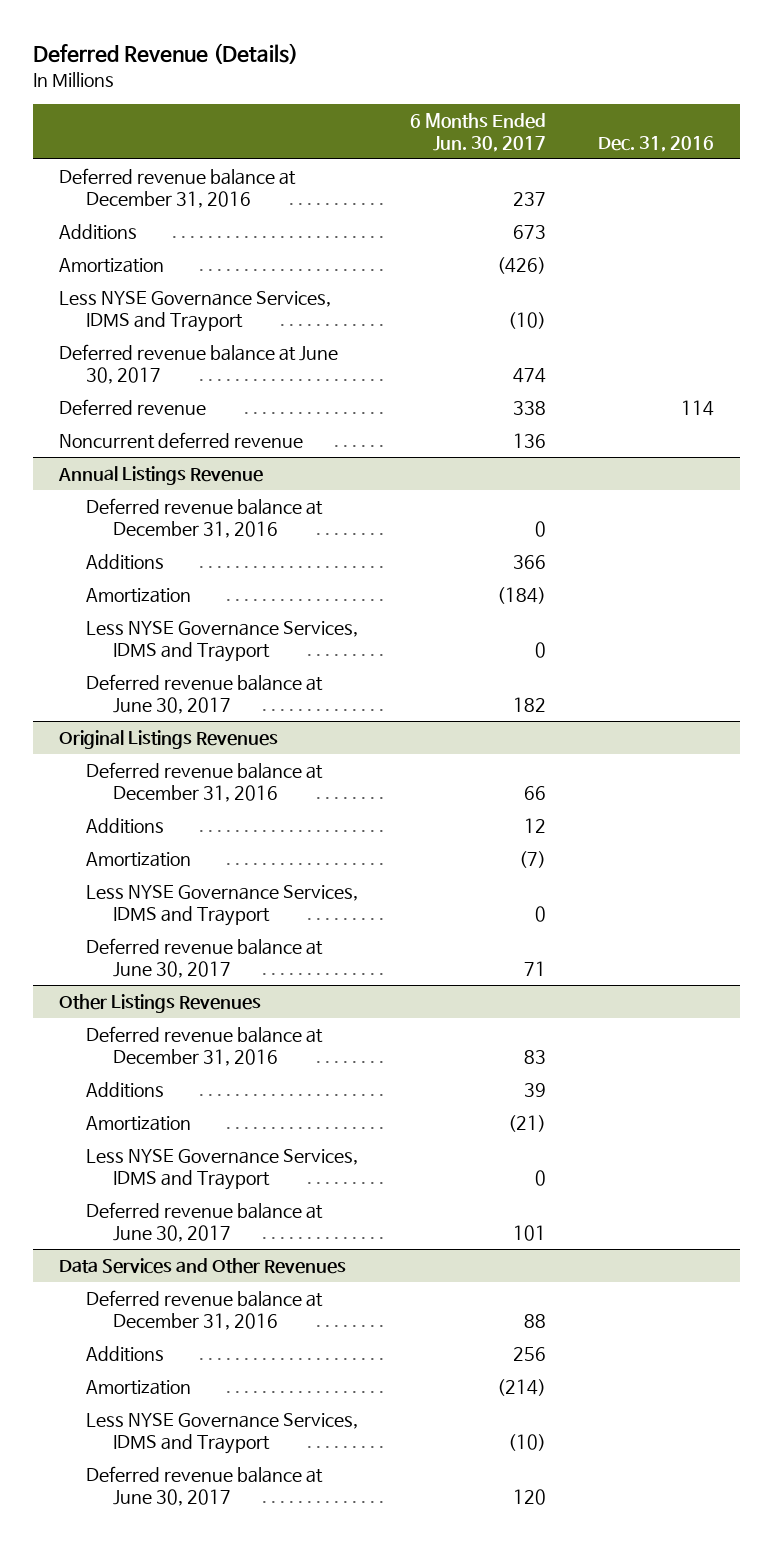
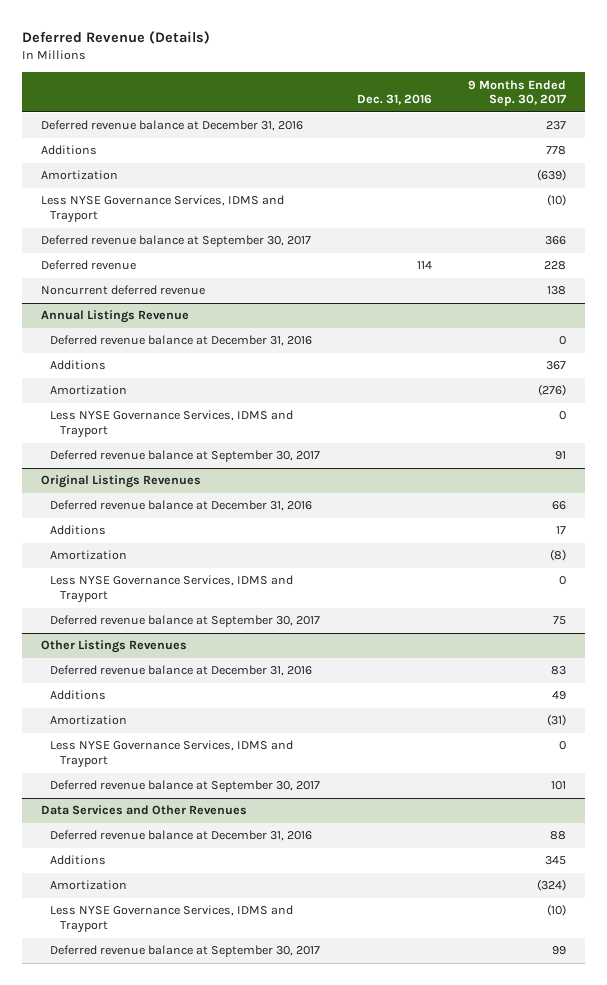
[410,112,547,152] 6 Months Ended Jun. 30, 2017 -> none
none -> [468,79,567,107] 9 Months Ended Sep. 30, 2017
[59,343,339,385] Deferred revenue balance at June 30, 2017 -> [40,235,311,248] Deferred revenue balance at September 30, 2017
[86,673,324,715] Deferred revenue balance at June 30, 2017 -> [50,450,321,463] Deferred revenue balance at September 30, 2017
[86,937,324,979] Deferred revenue balance at June 30, 2017 -> [50,615,321,628] Deferred revenue balance at September 30, 2017
[86,1201,324,1243] Deferred revenue balance at June 30, 2017 -> [50,780,321,793] Deferred revenue balance at September 30, 2017
[86,1465,324,1507] Deferred revenue balance at June 30, 2017 -> [50,945,321,958] Deferred revenue balance at September 30, 2017

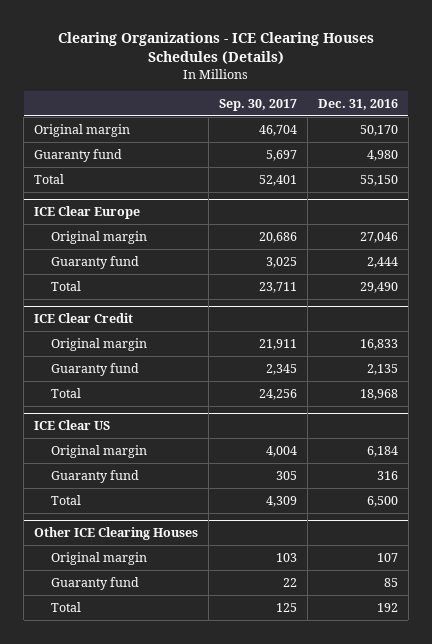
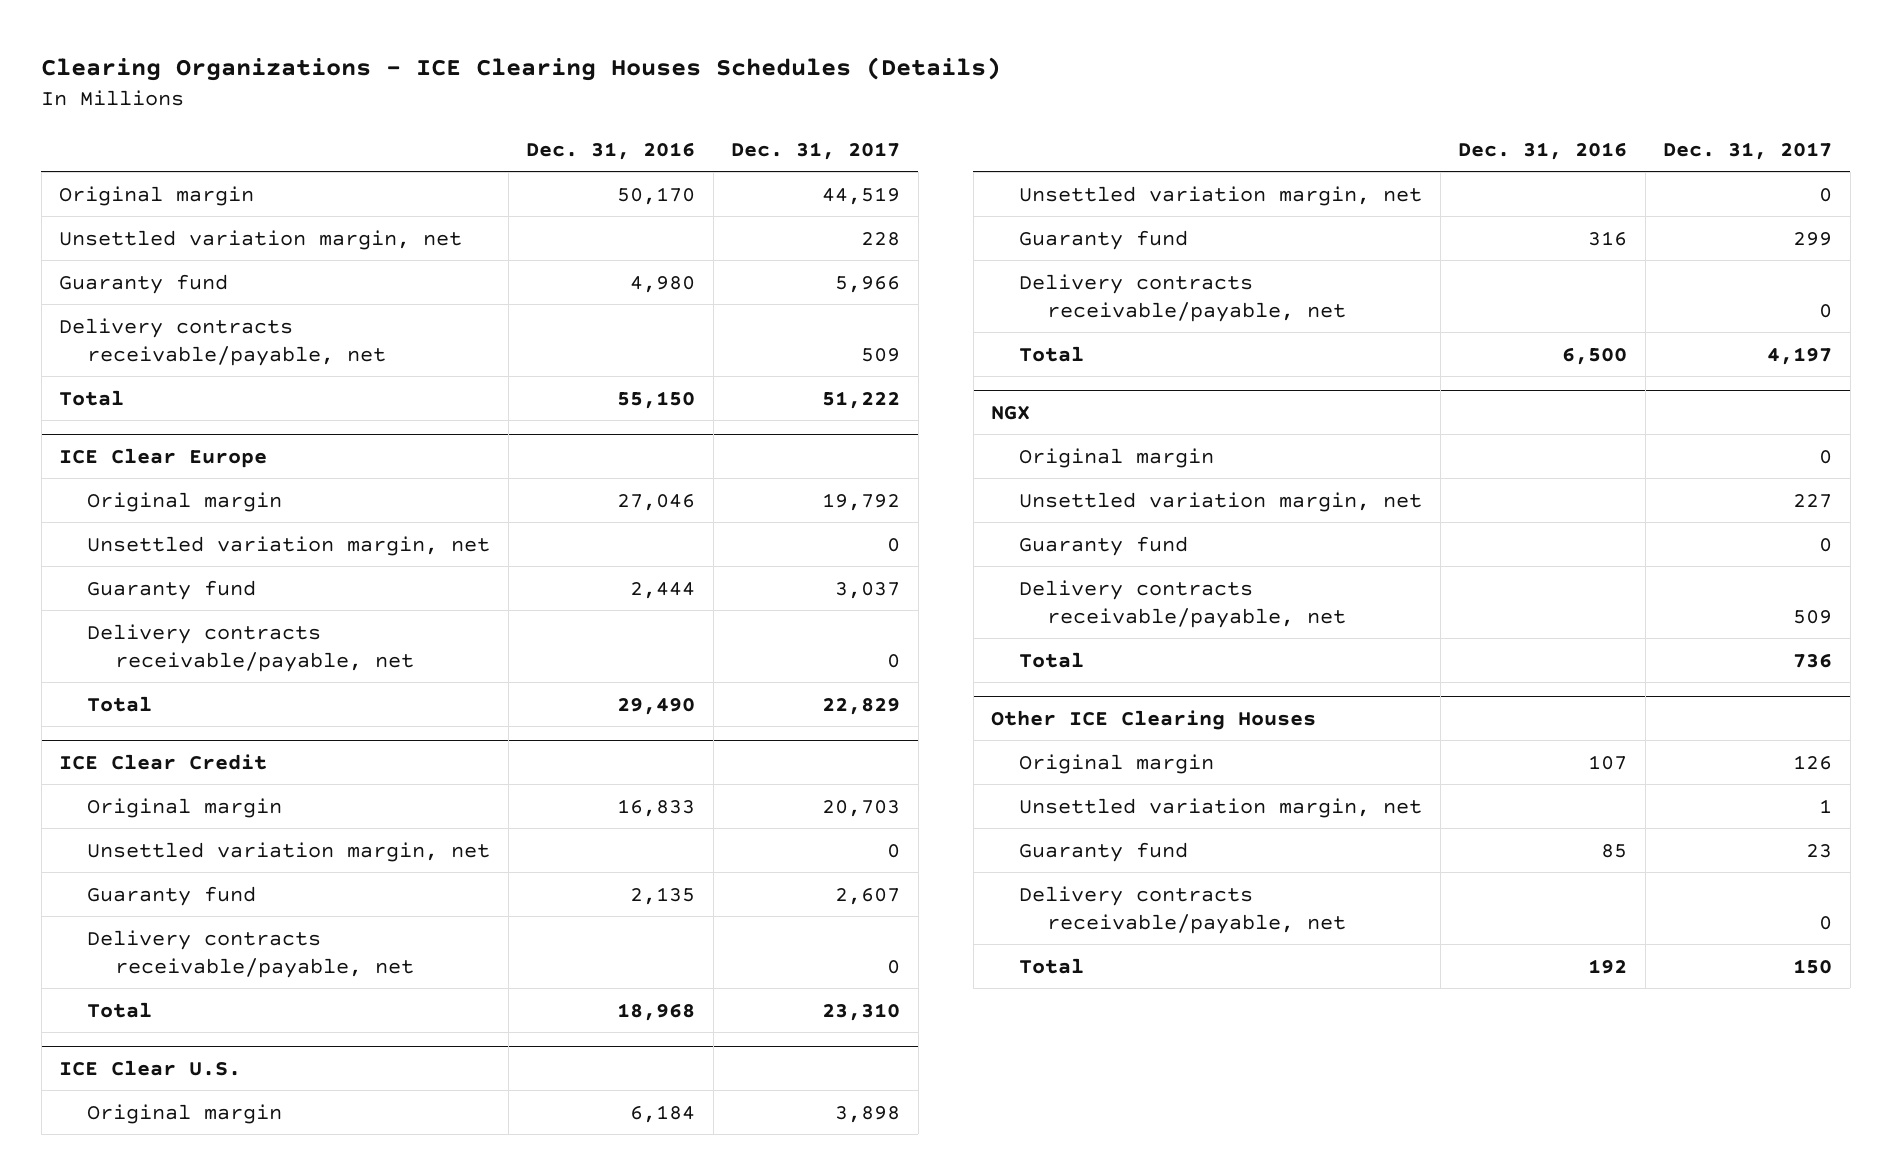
[219,98,298,111] Sep. 30, 2017 -> none
none -> [731,141,901,160] Dec. 31, 2017
none -> [59,229,463,250] Unsettled variation margin, net
none -> [59,317,387,366] Delivery contracts receivable/payable, net
none -> [87,535,491,556] Unsettled variation margin, net
none -> [87,623,414,672] Delivery contracts receivable/payable, net
none -> [87,841,491,862] Unsettled variation margin, net
none -> [87,929,414,978] Delivery contracts receivable/payable, net
[34,420,111,431] ICE Clear US -> [59,1059,242,1076] ICE Clear U.S.
none -> [1019,185,1423,206] Unsettled variation margin, net
none -> [1019,273,1346,322] Delivery contracts receivable/payable, net
none -> [991,405,1031,420] NGX
none -> [1019,447,1215,468] Original margin
none -> [1019,491,1423,512] Unsettled variation margin, net
none -> [1019,535,1189,556] Guaranty fund
none -> [1019,579,1346,628] Delivery contracts receivable/payable, net
none -> [1019,651,1085,668] Total
none -> [1019,797,1423,818] Unsettled variation margin, net
none -> [1019,885,1346,934] Delivery contracts receivable/payable, net

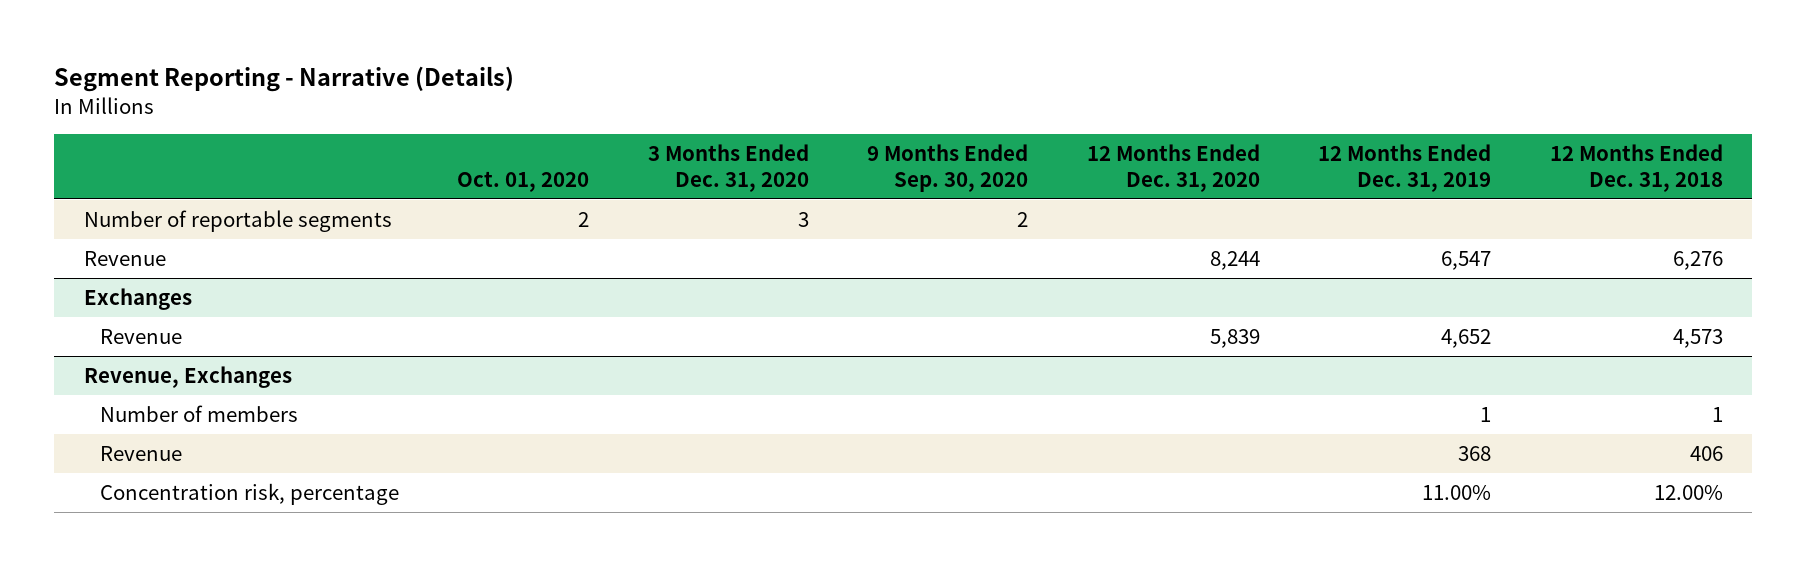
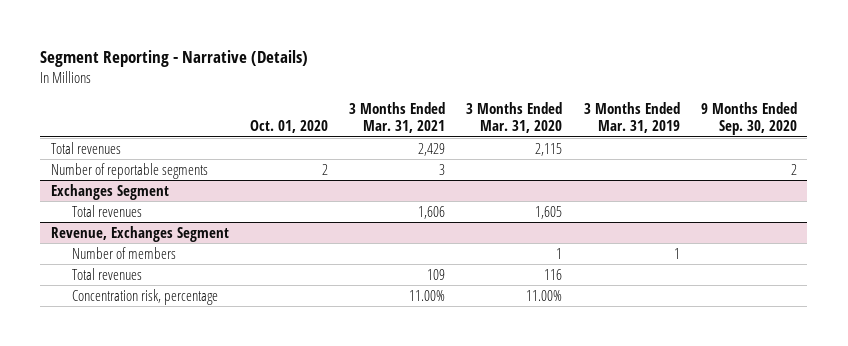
[647,144,809,192] 3 Months Ended Dec. 31, 2020 -> none
[1086,144,1260,192] 12 Months Ended Dec. 31, 2020 -> none
[1318,144,1492,192] 12 Months Ended Dec. 31, 2019 -> none
[1549,144,1723,192] 12 Months Ended Dec. 31, 2018 -> none
none -> [349,101,446,134] 3 Months Ended Mar. 31, 2021
none -> [466,101,563,134] 3 Months Ended Mar. 31, 2020
none -> [583,101,680,134] 3 Months Ended Mar. 31, 2019
none -> [51,141,122,154] Total revenues
[83,251,166,267] Revenue -> none
[83,288,192,311] Exchanges -> [51,183,170,200] Exchanges Segment
[100,329,183,345] Revenue -> [72,204,143,217] Total revenues
[83,366,292,389] Revenue, Exchanges -> [51,225,230,242] Revenue, Exchanges Segment
[100,446,183,462] Revenue -> [72,267,143,280] Total revenues

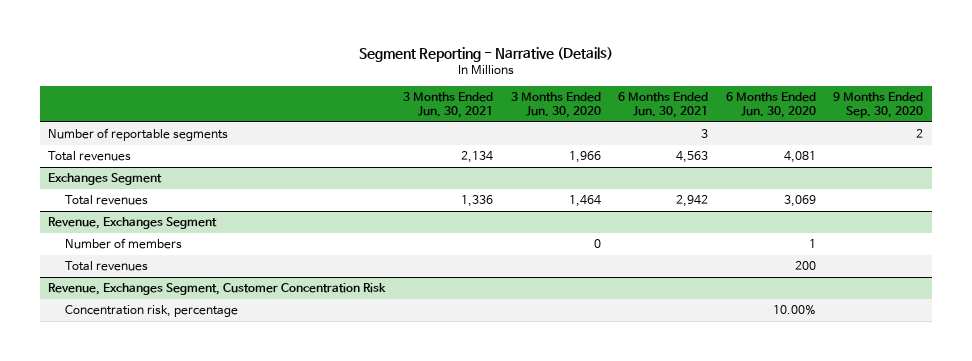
[250,120,329,134] Oct. 01, 2020 -> none
[349,101,446,134] 3 Months Ended Mar. 31, 2021 -> none
[466,101,563,134] 3 Months Ended Mar. 31, 2020 -> none
[583,101,680,134] 3 Months Ended Mar. 31, 2019 -> none
none -> [403,92,494,118] 3 Months Ended Jun. 30, 2021
none -> [510,92,601,118] 3 Months Ended Jun. 30, 2020
none -> [618,92,709,118] 6 Months Ended Jun. 30, 2021
none -> [725,92,816,118] 6 Months Ended Jun. 30, 2020
[51,141,122,154] Total revenues -> [48,151,132,162] Total revenues
[72,288,219,305] Concentration risk, percentage -> none
none -> [48,283,387,296] Revenue, Exchanges Segment, Customer Concentration Risk
none -> [65,305,239,318] Concentration risk, percentage

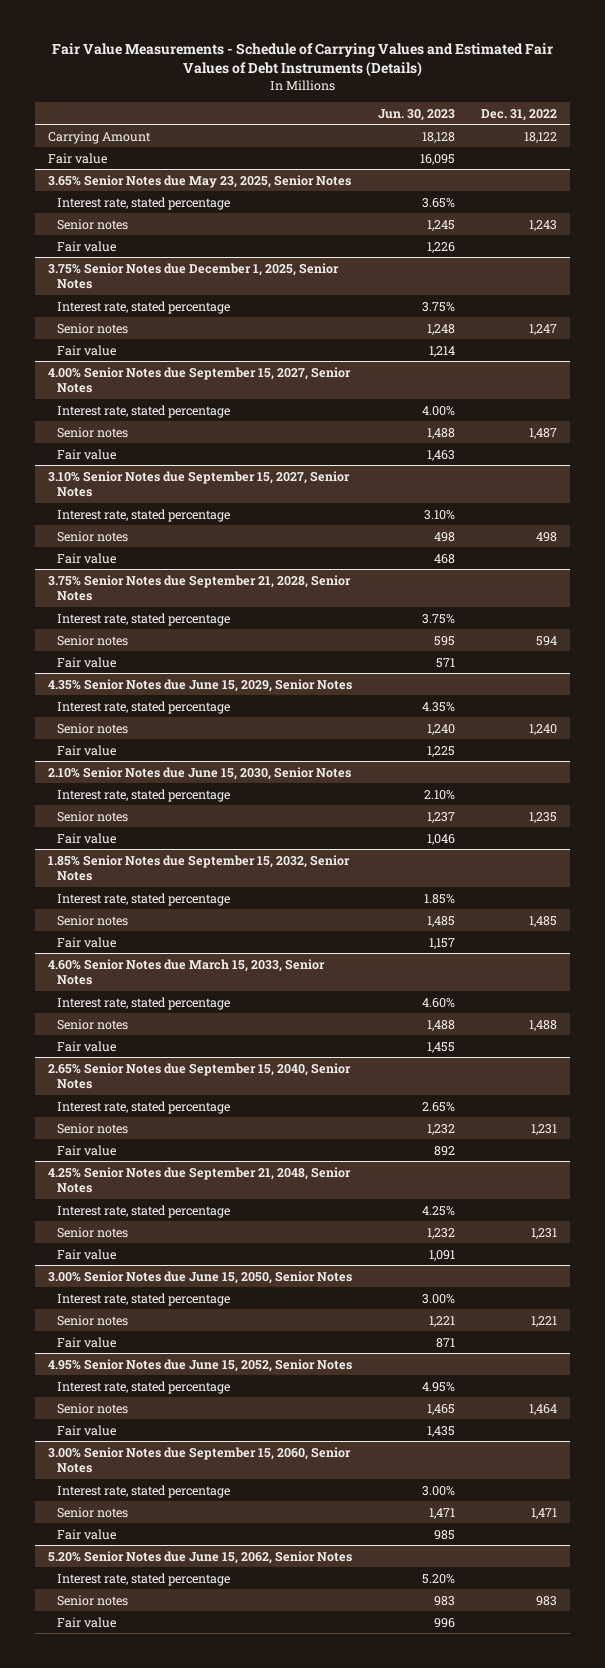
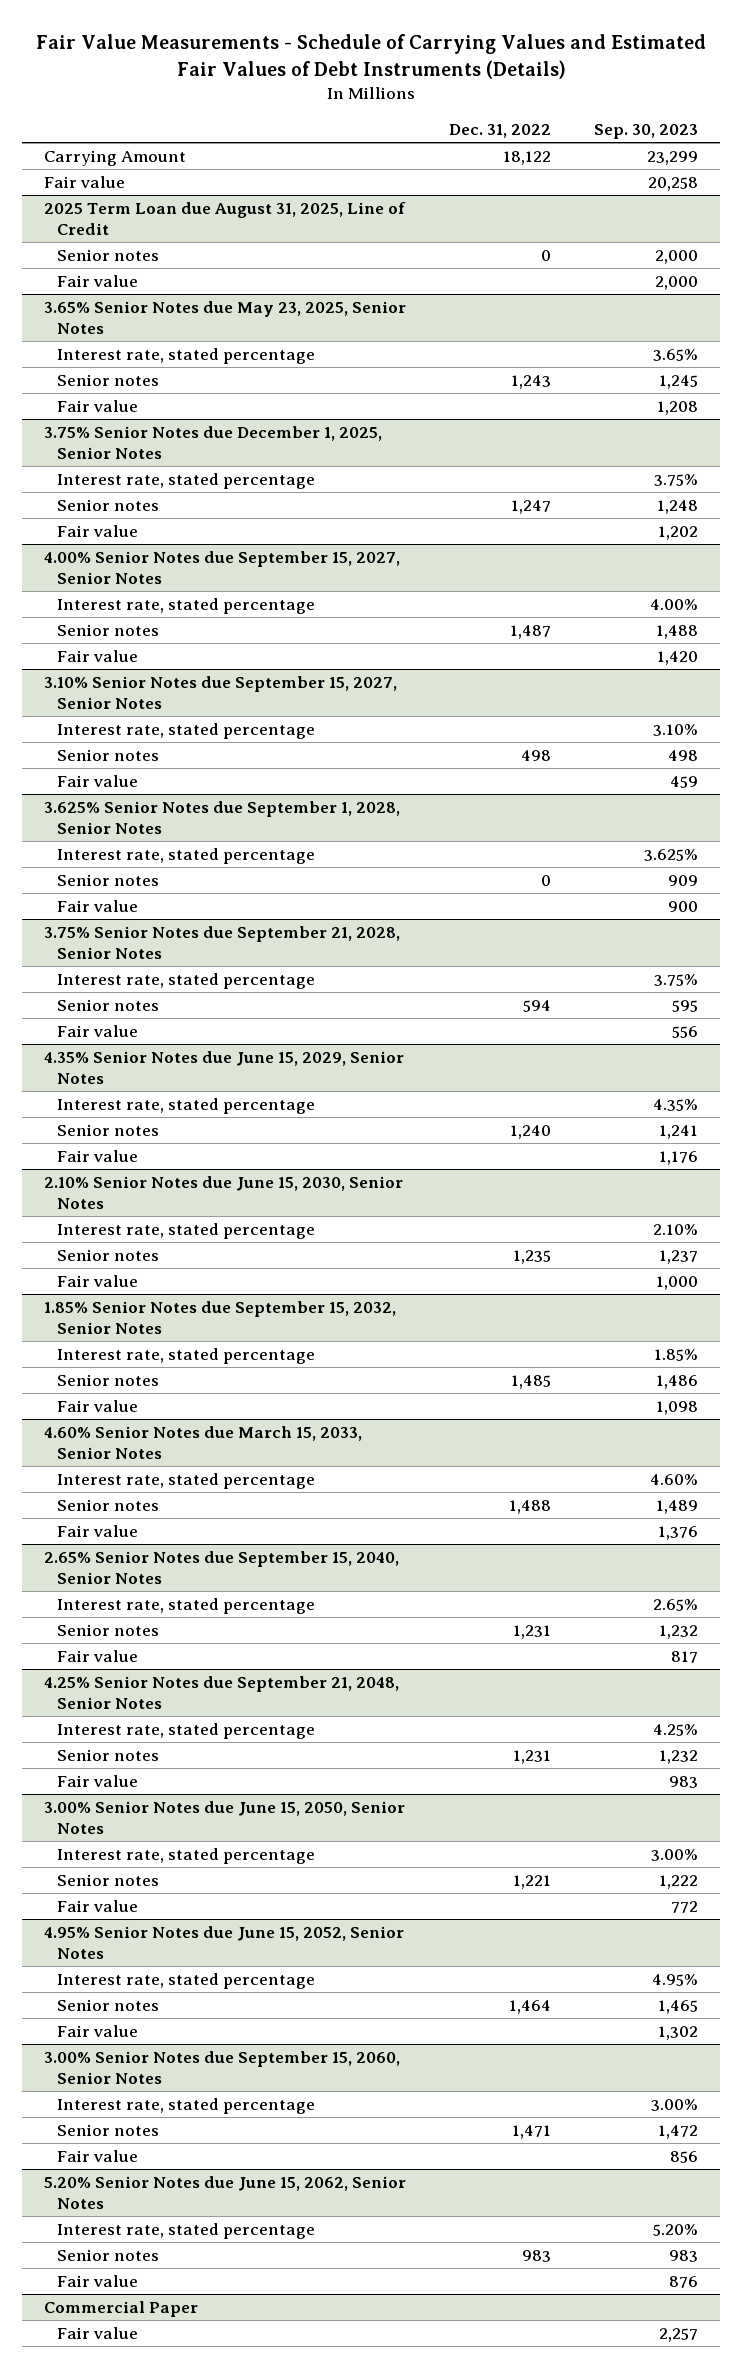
[378,108,456,121] Jun. 30, 2023 -> none
none -> [594,124,699,140] Sep. 30, 2023
none -> [43,202,406,235] 2025 Term Loan due August 31, 2025, Line of Credit
none -> [56,249,159,262] Senior notes
none -> [56,275,138,288] Fair value
none -> [43,801,400,834] 3.625% Senior Notes due September 1, 2028, Senior Notes
none -> [56,848,315,865] Interest rate, stated percentage
none -> [56,874,159,887] Senior notes
none -> [56,900,138,913] Fair value
none -> [43,2301,198,2318] Commercial Paper
none -> [56,2327,138,2340] Fair value

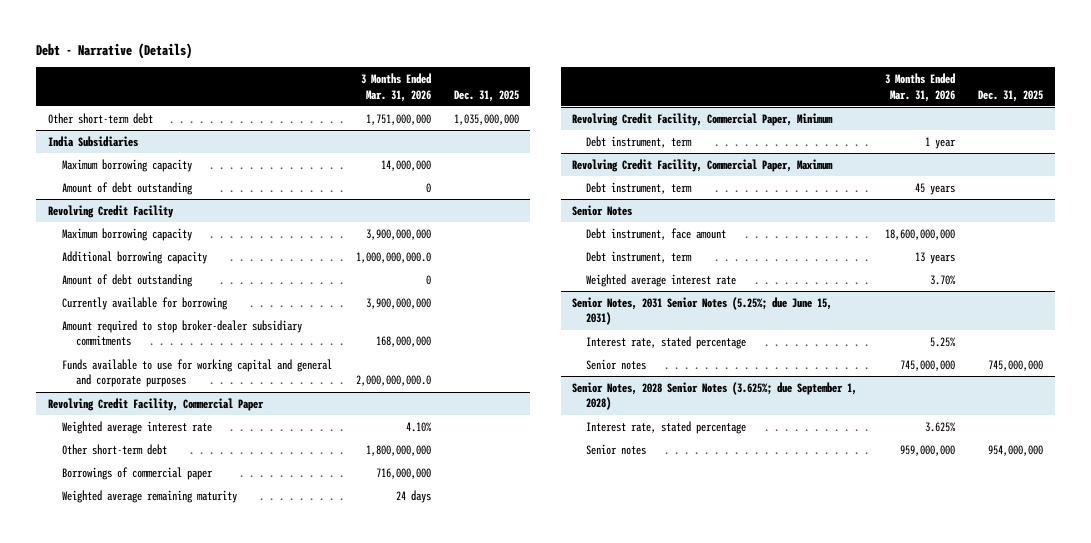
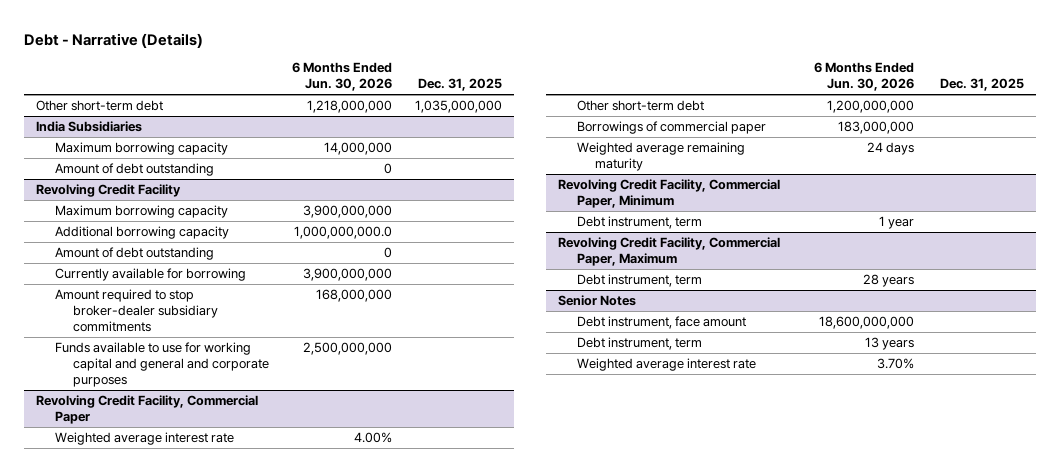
[360,72,431,102] 3 Months Ended Mar. 31, 2026 -> none
none -> [292,62,393,92] 6 Months Ended Jun. 30, 2026
[572,296,833,326] Senior Notes, 2031 Senior Notes (5.25%; due June 15, 2031) -> none
[586,335,747,349] Interest rate, stated percentage -> none
[586,358,647,370] Senior notes -> none
[572,381,858,411] Senior Notes, 2028 Senior Notes (3.625%; due September 1, 2028) -> none
[586,420,747,434] Interest rate, stated percentage -> none
[586,443,647,455] Senior notes -> none

